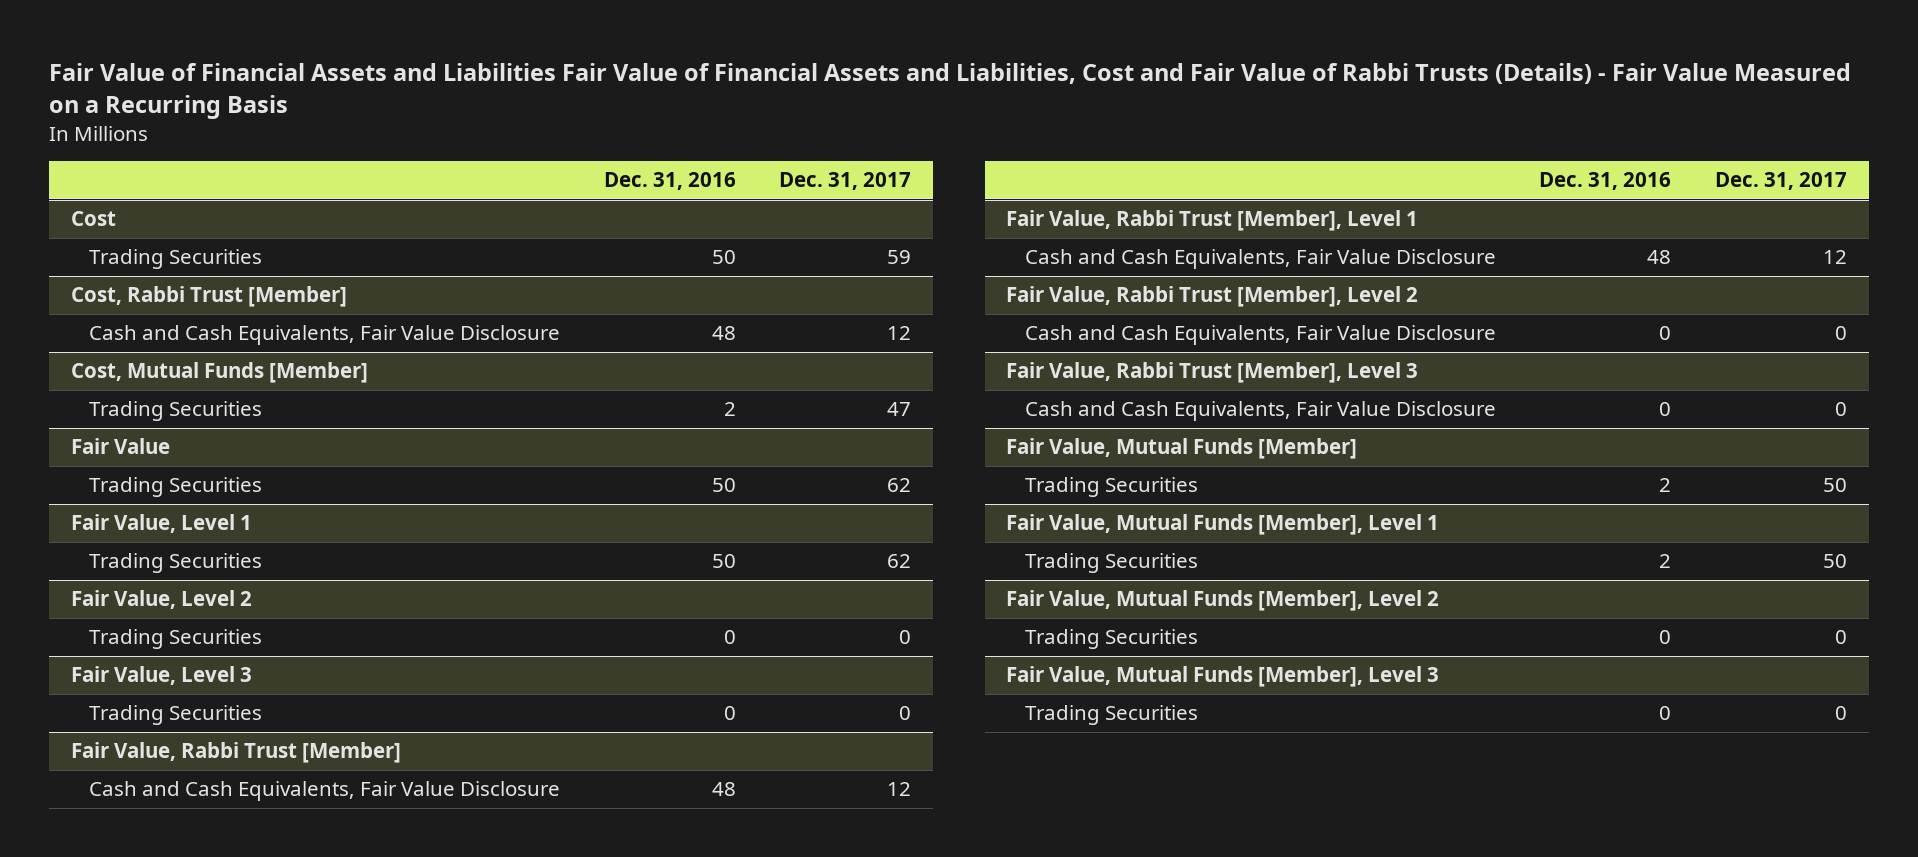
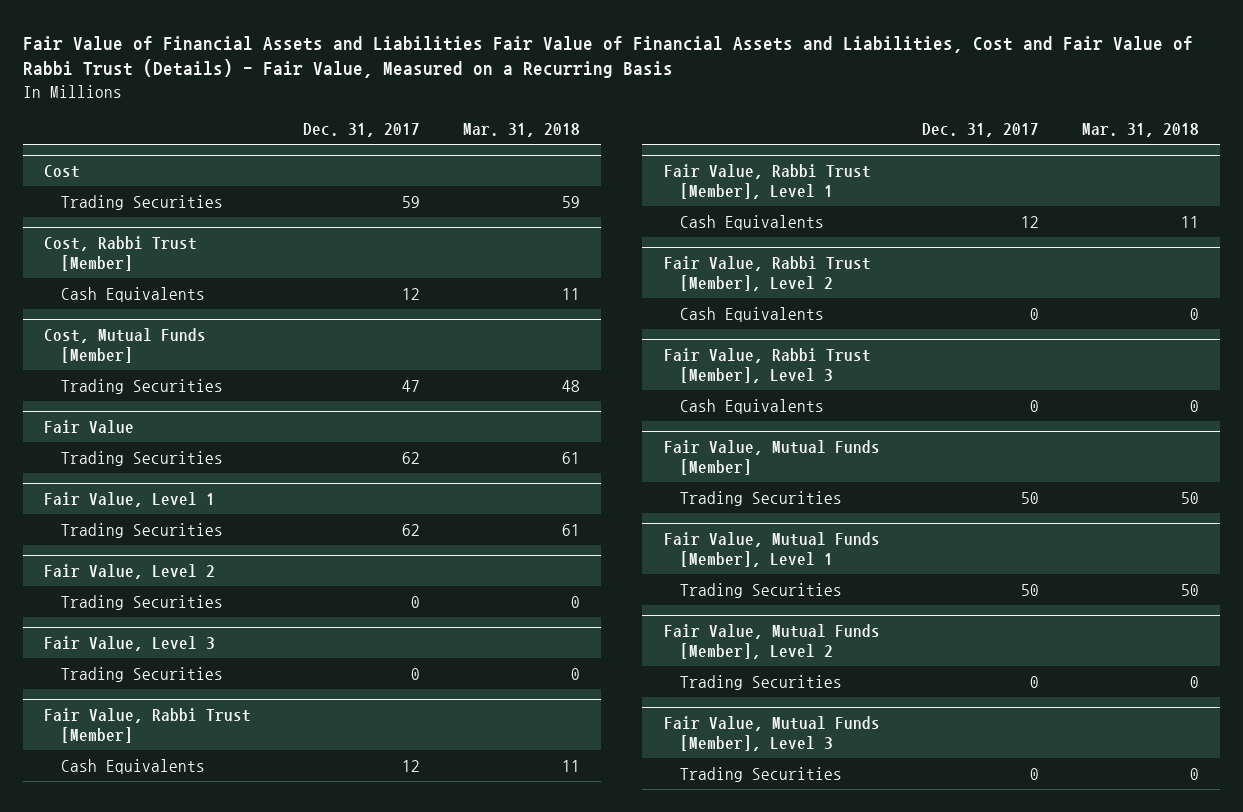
[49,63,1852,119] Fair Value of Financial Assets and Liabilities Fair Value of Financial Assets and Liabilities, Cost and Fair Value of Rabbi Trusts (Details) - Fair Value Measured on a Recurring Basis -> [23,35,1194,79] Fair Value of Financial Assets and Liabilities Fair Value of Financial Assets and Liabilities, Cost and Fair Value of Rabbi Trust (Details) - Fair Value, Measured on a Recurring Basis
[603,172,736,191] Dec. 31, 2016 -> none
none -> [462,122,580,137] Mar. 31, 2018
[89,325,561,346] Cash and Cash Equivalents, Fair Value Disclosure -> [60,286,205,302] Cash Equivalents
[89,781,561,802] Cash and Cash Equivalents, Fair Value Disclosure -> [60,758,205,774] Cash Equivalents
[1024,249,1496,270] Cash and Cash Equivalents, Fair Value Disclosure -> [680,214,825,230] Cash Equivalents
[1024,325,1496,346] Cash and Cash Equivalents, Fair Value Disclosure -> [680,306,825,322] Cash Equivalents
[1024,401,1496,422] Cash and Cash Equivalents, Fair Value Disclosure -> [680,398,825,414] Cash Equivalents

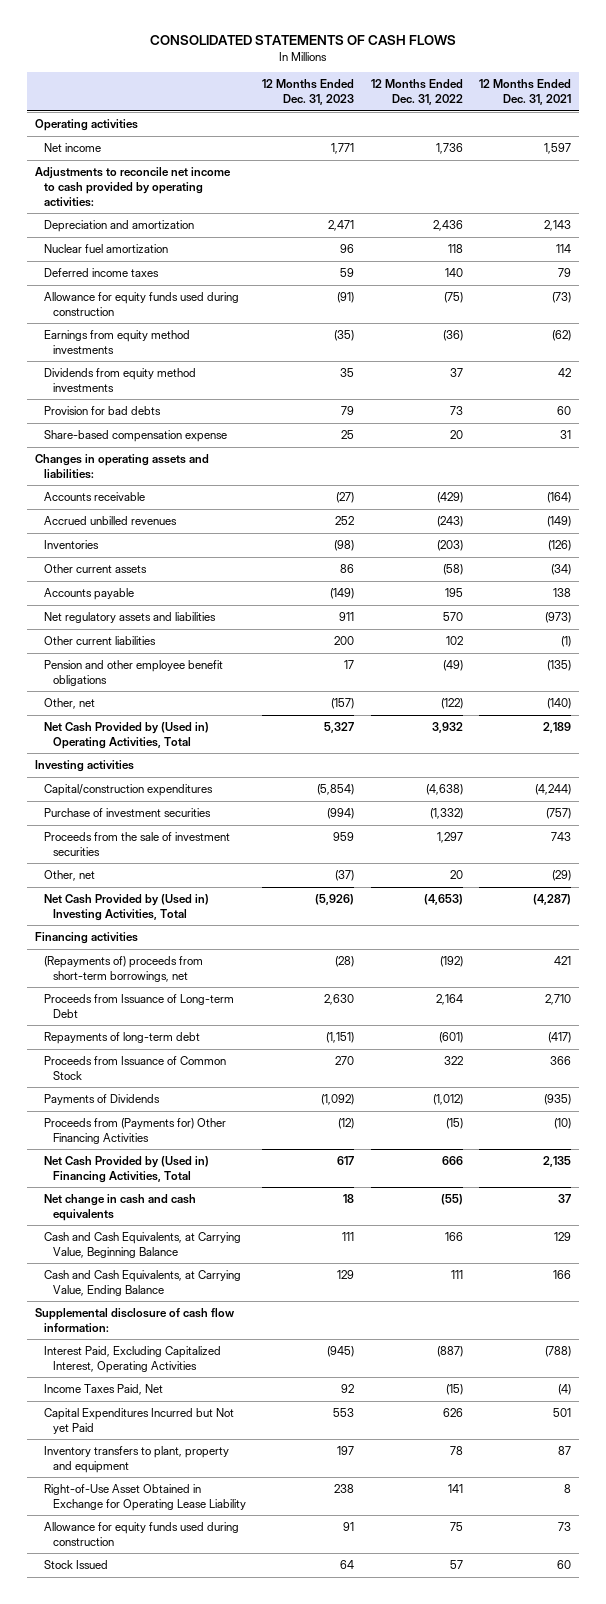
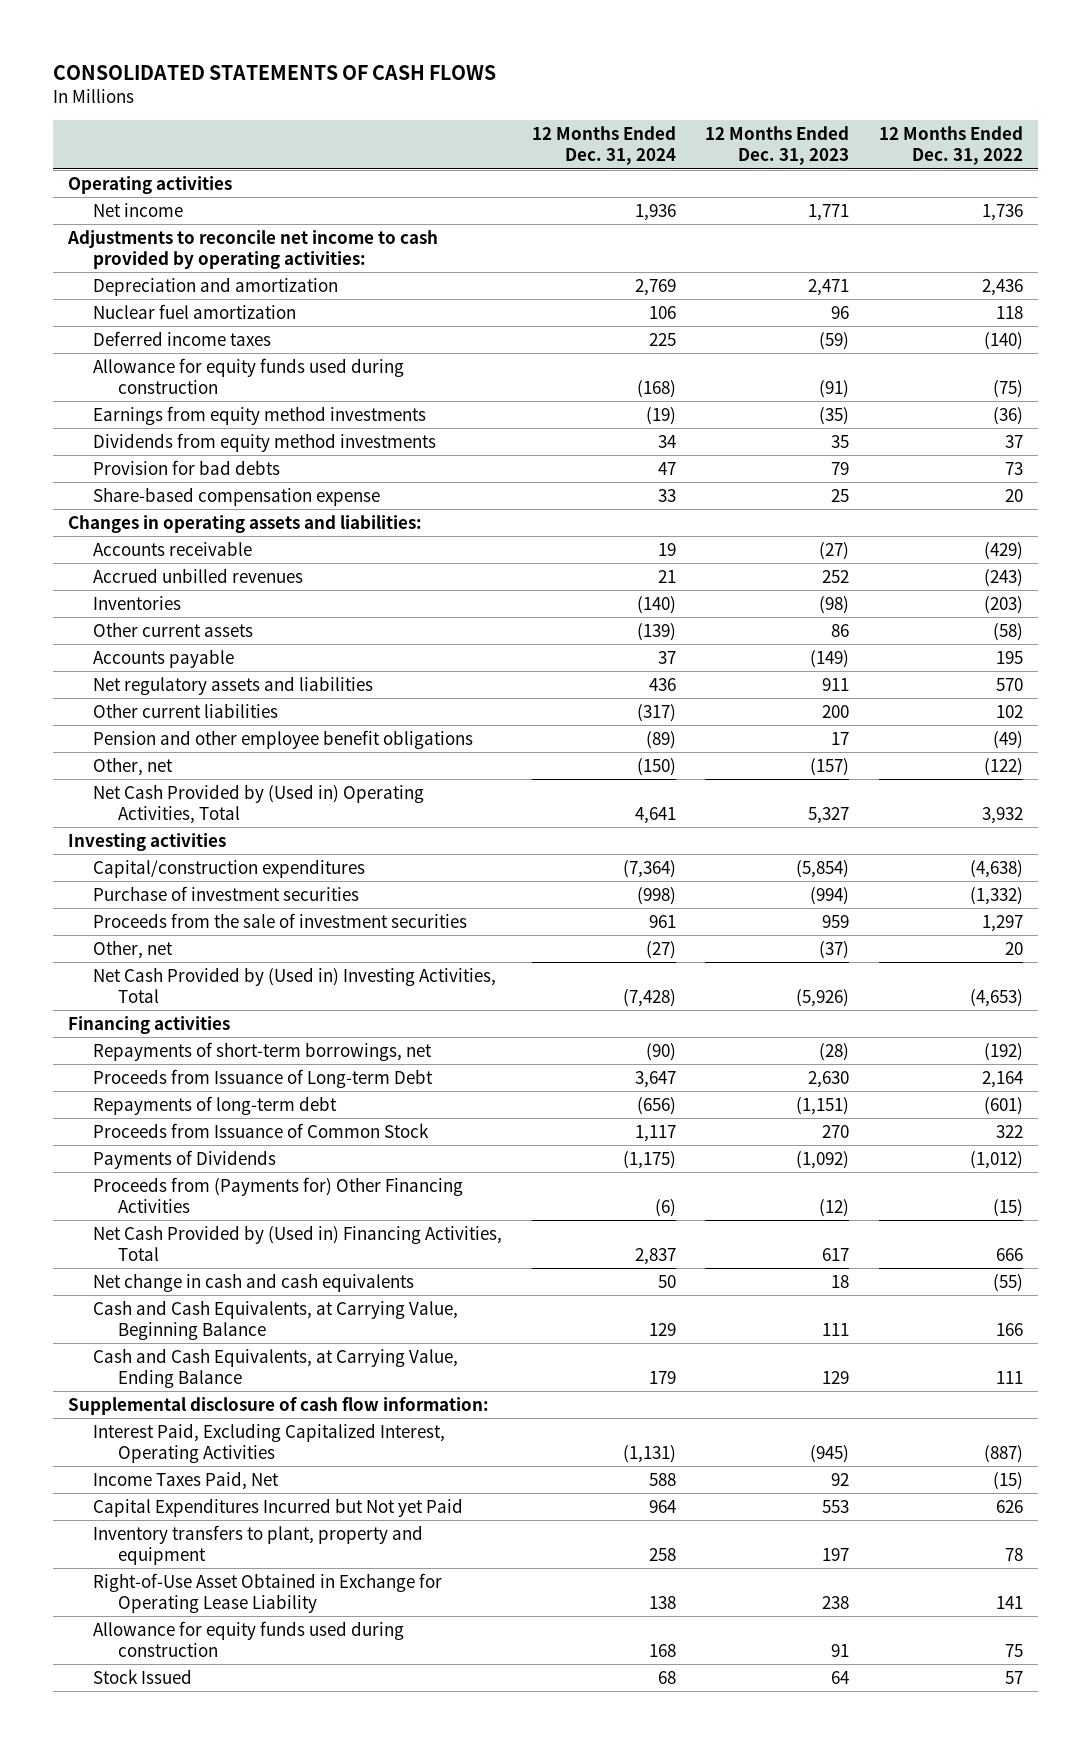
[478,79,571,105] 12 Months Ended Dec. 31, 2021 -> none
none -> [531,125,676,166] 12 Months Ended Dec. 31, 2024
[340,268,355,278] 59 -> [819,331,850,350] (59)
[444,268,463,278] 140 -> [983,331,1023,350] (140)
[44,956,204,982] (Repayments of) proceeds from short-term borrowings, net -> [93,1041,433,1061] Repayments of short-term borrowings, net

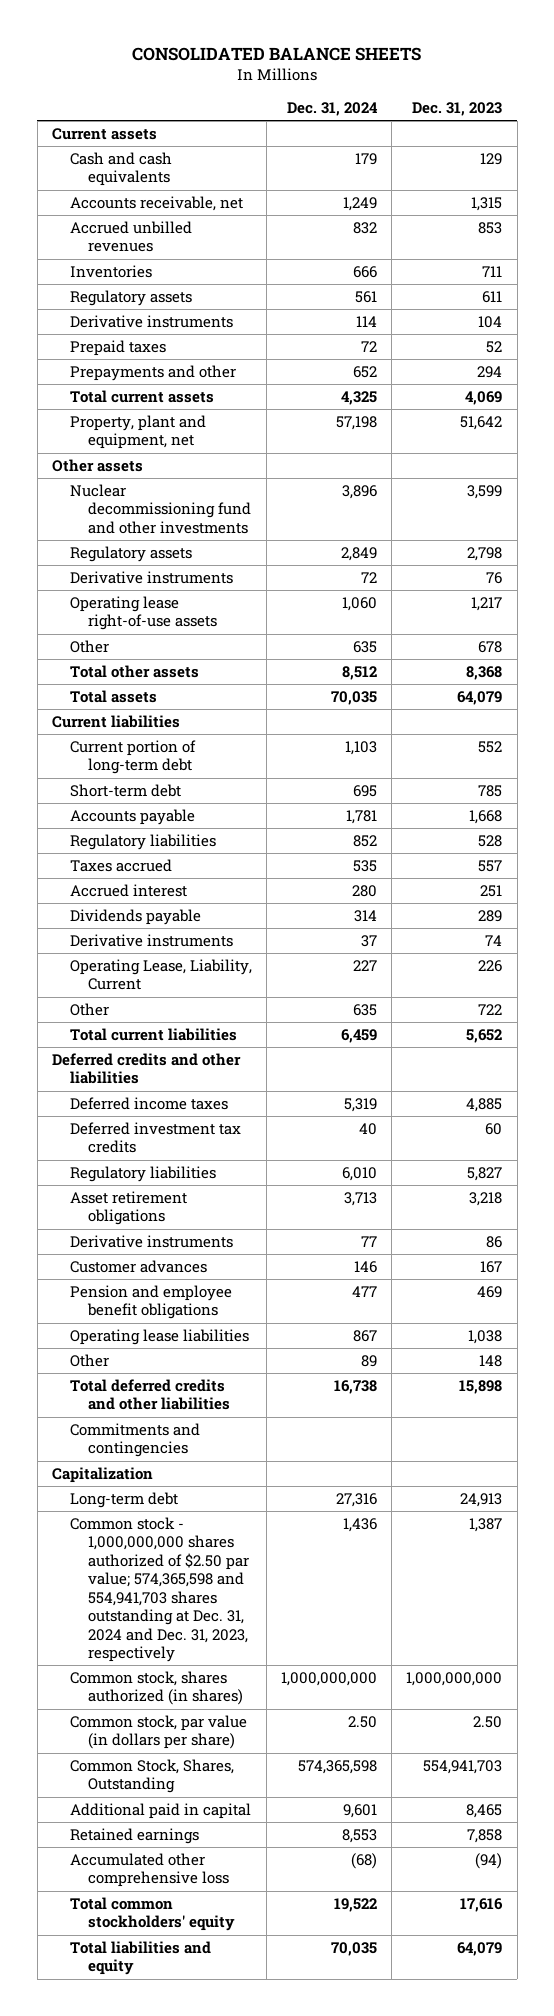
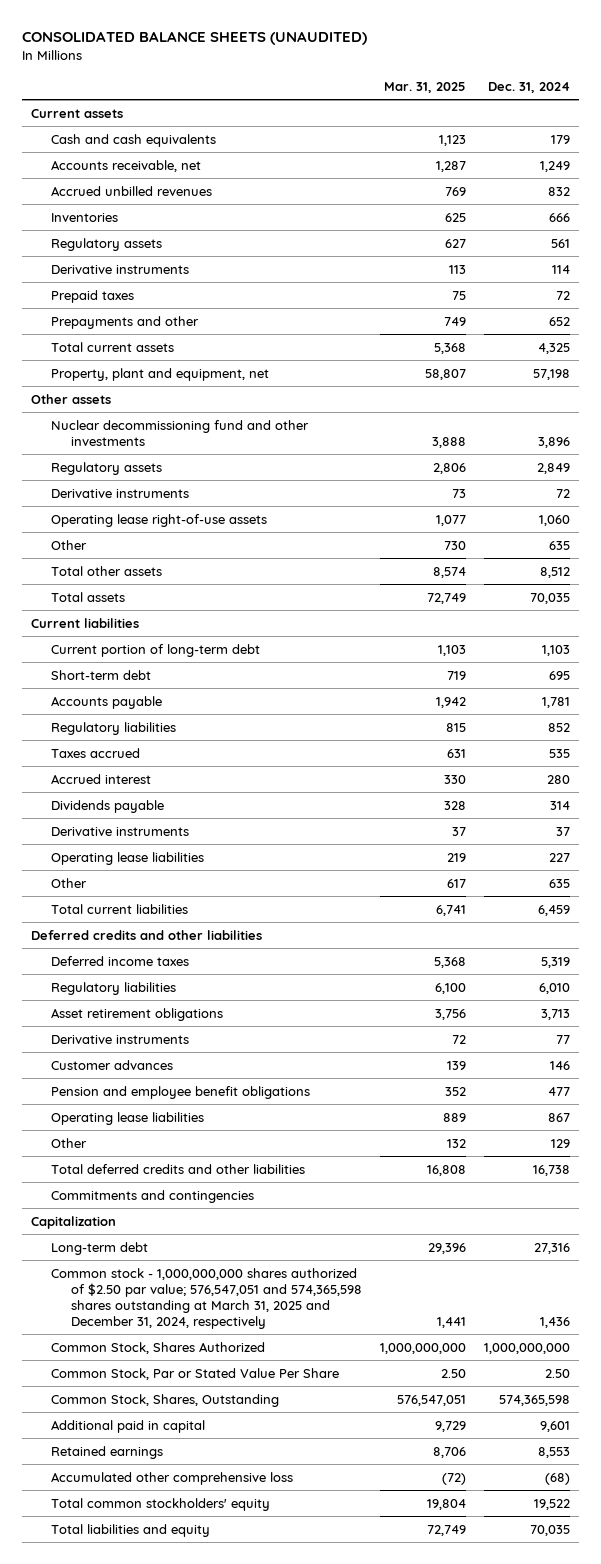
[132,47,422,62] CONSOLIDATED BALANCE SHEETS -> [21,31,367,46] CONSOLIDATED BALANCE SHEETS (UNAUDITED)
[412,101,503,116] Dec. 31, 2023 -> none
none -> [384,81,467,93] Mar. 31, 2025
[69,958,252,991] Operating Lease, Liability, Current -> [50,851,204,865] Operating lease liabilities
[69,1121,241,1154] Deferred investment tax credits -> none
[361,1354,378,1367] 89 -> [551,1138,571,1148] 129
[69,1516,249,1663] Common stock - 1,000,000,000 shares authorized of $2.50 par value; 574,365,598 and 554,941,703 shares outstanding at Dec. 31, 2024 and Dec. 31, 2023, respectively -> [50,1267,363,1329] Common stock - 1,000,000,000 shares authorized of $2.50 par value; 576,547,051 and 574,365,598 shares outstanding at March 31, 2025 and December 31, 2024, respectively
[69,1670,243,1706] Common stock, shares authorized (in shares) -> [50,1341,265,1354] Common Stock, Shares Authorized
[69,1714,247,1750] Common stock, par value (in dollars per share) -> [50,1367,339,1380] Common Stock, Par or Stated Value Per Share

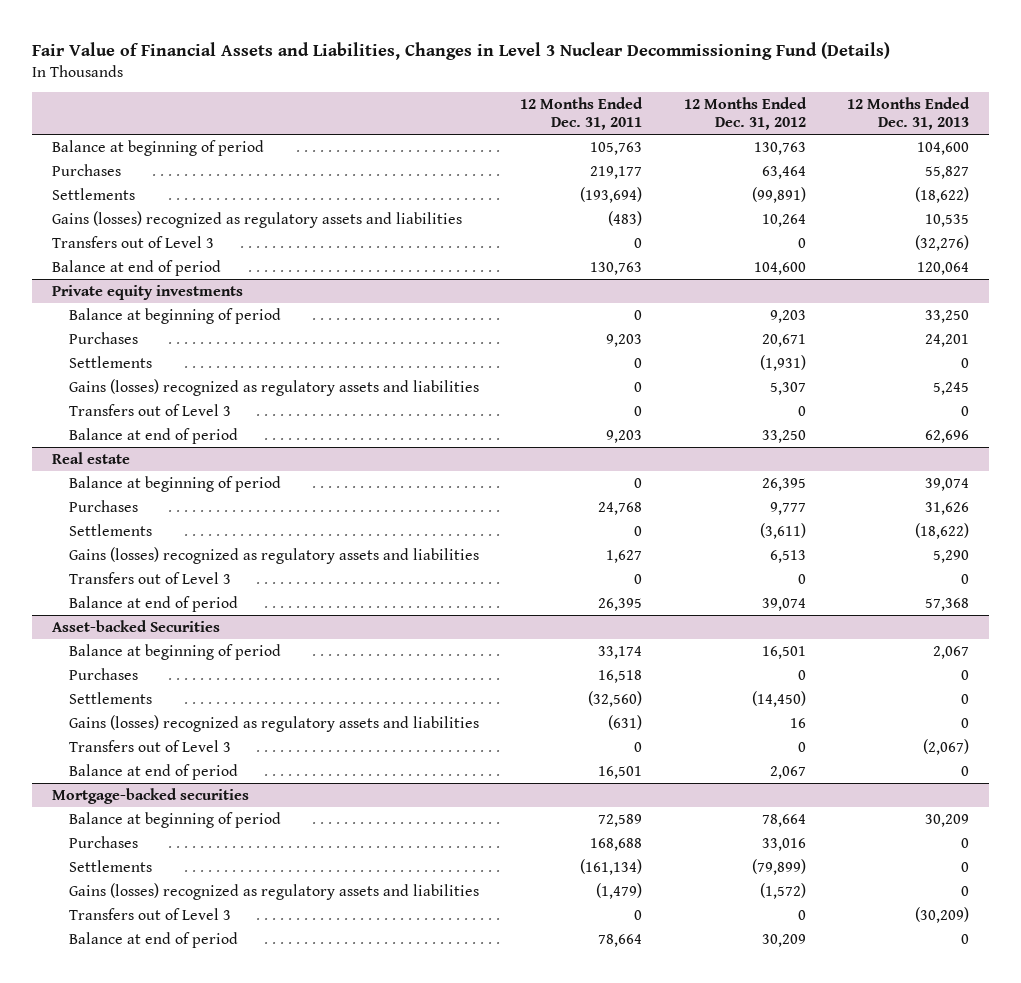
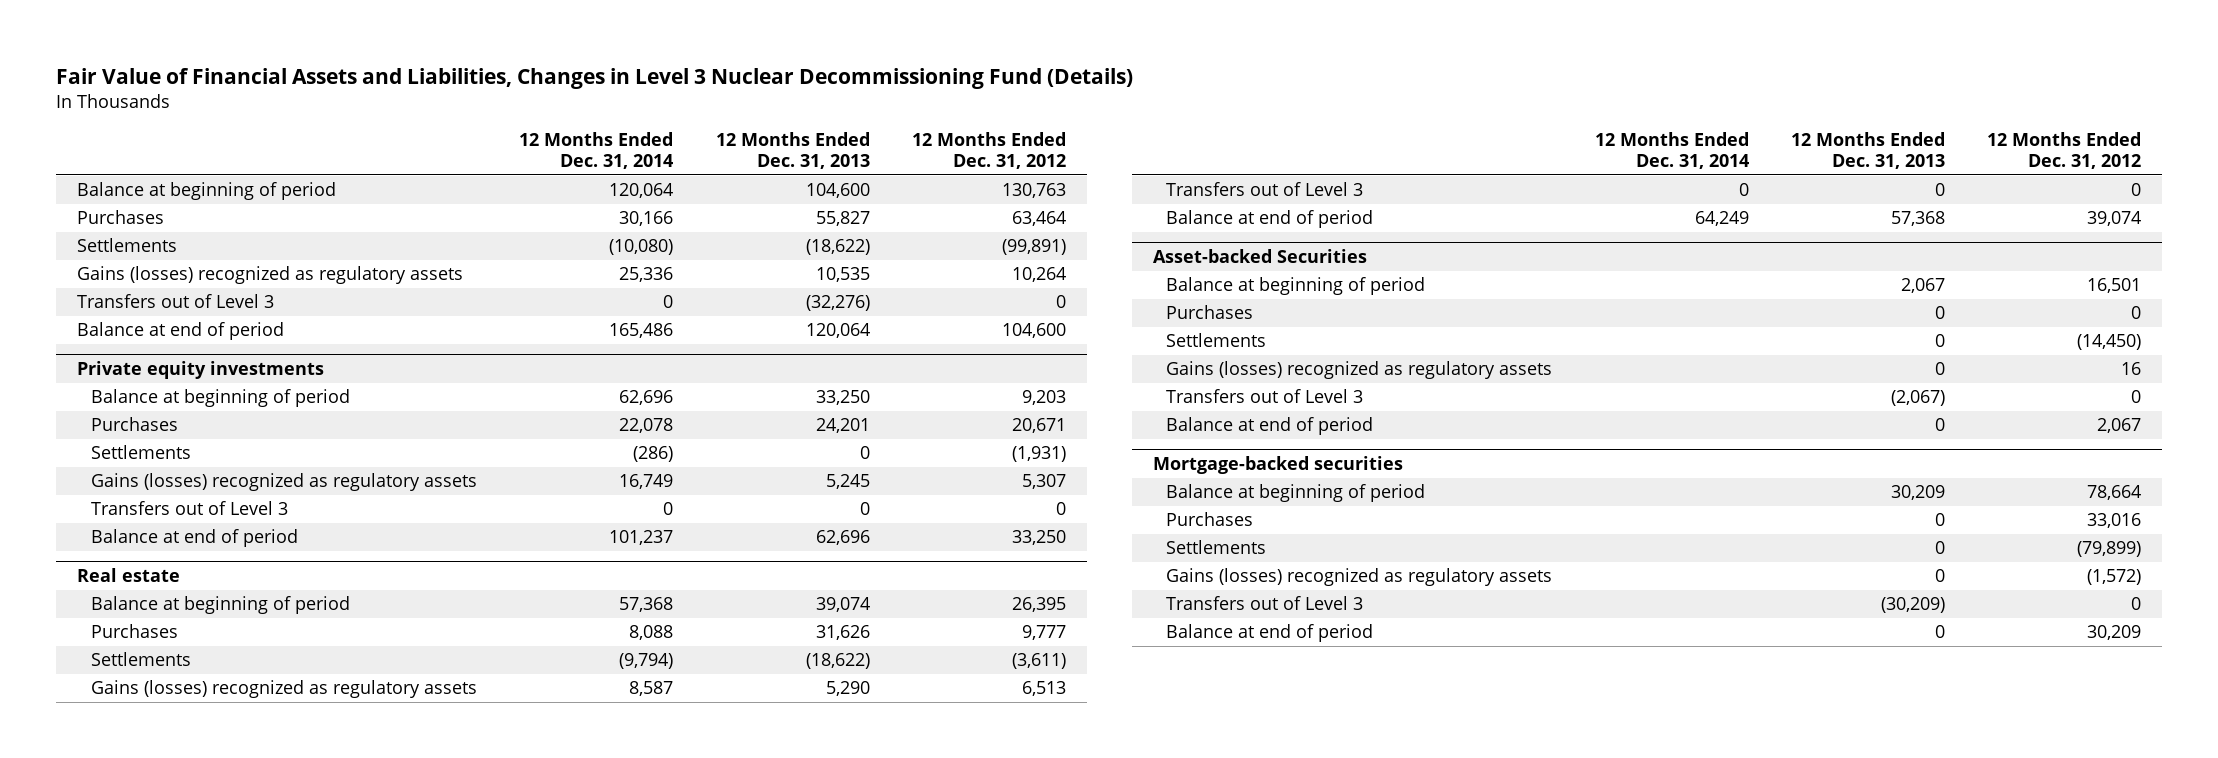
[520,96,644,131] 12 Months Ended Dec. 31, 2011 -> none
none -> [519,131,674,170] 12 Months Ended Dec. 31, 2014
[52,210,463,228] Gains (losses) recognized as regulatory assets and liabilities -> [77,266,464,285] Gains (losses) recognized as regulatory assets
[69,378,480,396] Gains (losses) recognized as regulatory assets and liabilities -> [91,473,478,492] Gains (losses) recognized as regulatory assets
[69,546,480,564] Gains (losses) recognized as regulatory assets and liabilities -> [91,680,478,699] Gains (losses) recognized as regulatory assets
[69,714,480,732] Gains (losses) recognized as regulatory assets and liabilities -> [1166,361,1553,380] Gains (losses) recognized as regulatory assets
[69,882,480,900] Gains (losses) recognized as regulatory assets and liabilities -> [1166,568,1553,587] Gains (losses) recognized as regulatory assets

